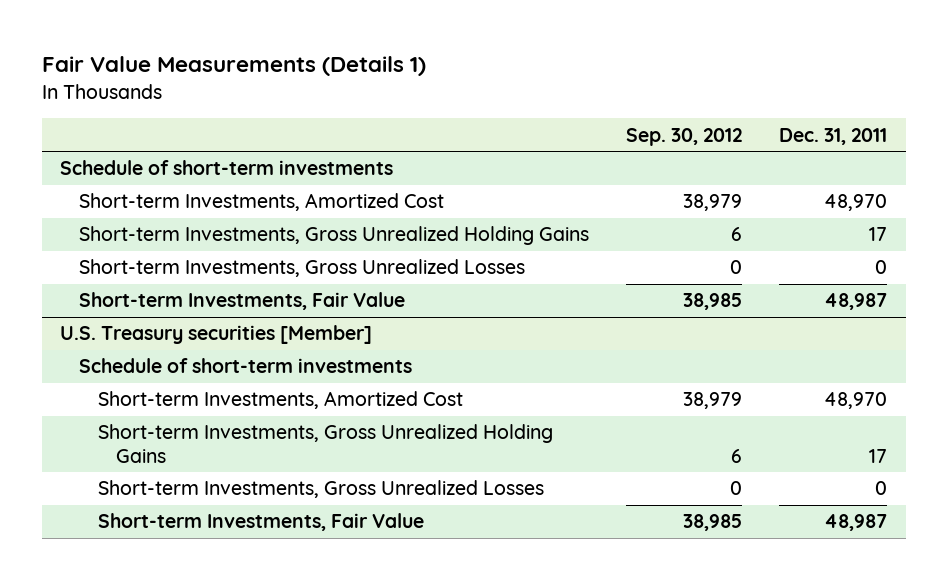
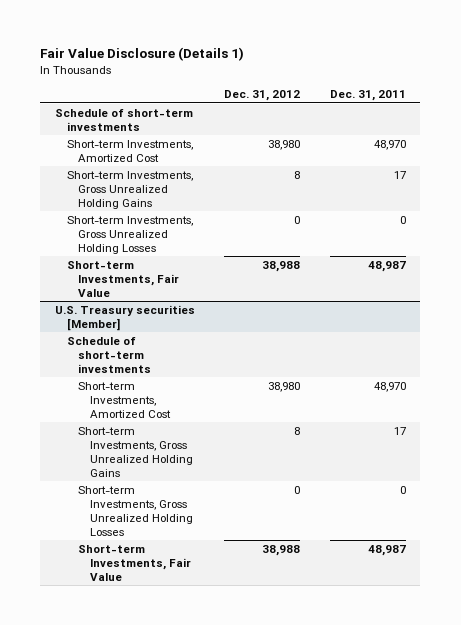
[41,56,426,77] Fair Value Measurements (Details 1) -> [40,47,245,62] Fair Value Disclosure (Details 1)
[626,127,743,146] Sep. 30, 2012 -> none
none -> [224,90,301,102] Dec. 31, 2012
[78,259,525,278] Short-term Investments, Gross Unrealized Losses -> [66,215,193,254] Short-term Investments, Gross Unrealized Holding Losses
[97,480,544,499] Short-term Investments, Gross Unrealized Losses -> [78,485,193,536] Short-term Investments, Gross Unrealized Holding Losses

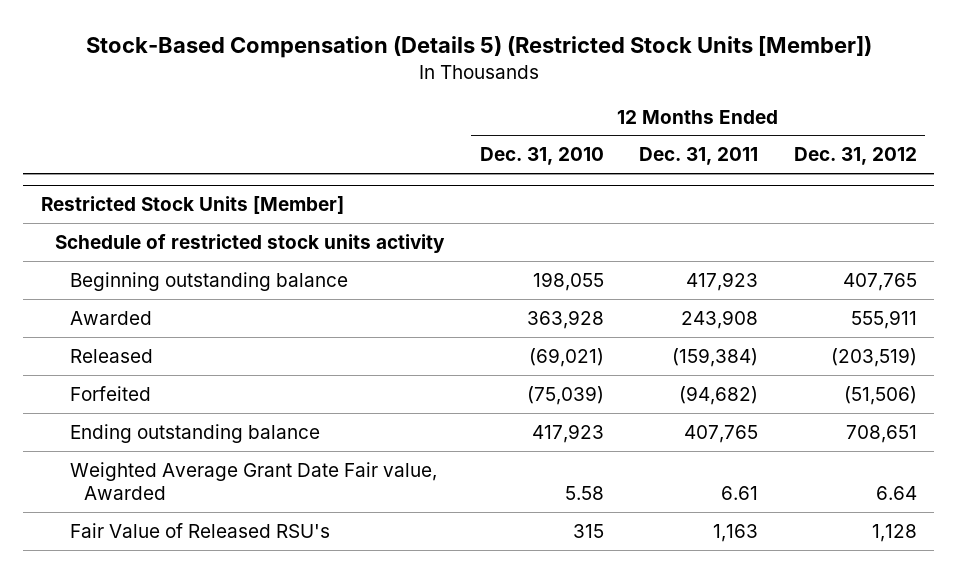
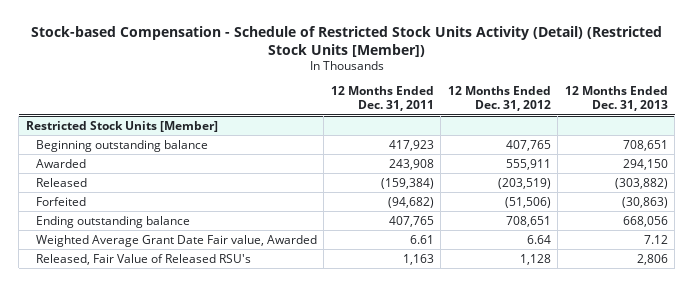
[85,36,872,59] Stock-Based Compensation (Details 5) (Restricted Stock Units [Member]) -> [30,25,662,57] Stock-based Compensation - Schedule of Restricted Stock Units Activity (Detail) (Restricted Stock Units [Member])
[479,147,604,166] Dec. 31, 2010 -> none
none -> [564,86,668,112] 12 Months Ended Dec. 31, 2013
[55,233,446,253] Schedule of restricted stock units activity -> none
[69,522,330,538] Fair Value of Released RSU's -> [35,253,251,265] Released, Fair Value of Released RSU's

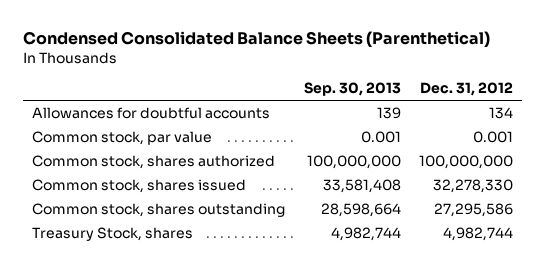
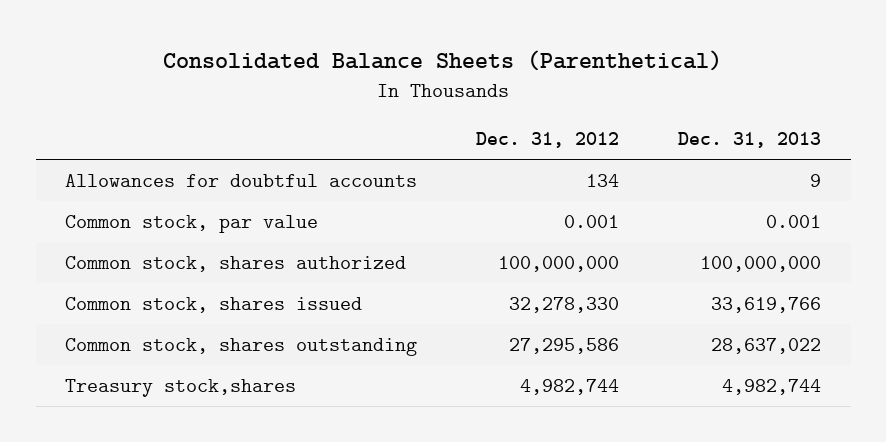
[22,31,490,48] Condensed Consolidated Balance Sheets (Parenthetical) -> [163,50,723,72] Consolidated Balance Sheets (Parenthetical)
[303,82,401,97] Sep. 30, 2013 -> none
none -> [678,132,822,149] Dec. 31, 2013
[31,226,193,241] Treasury Stock, shares -> [65,378,297,397] Treasury stock,shares

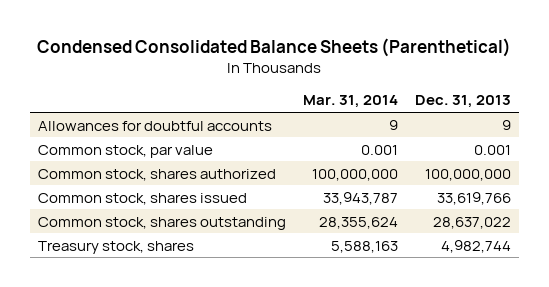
[163,50,723,72] Consolidated Balance Sheets (Parenthetical) -> [37,38,512,58] Condensed Consolidated Balance Sheets (Parenthetical)
[476,132,620,149] Dec. 31, 2012 -> none
none -> [302,95,398,109] Mar. 31, 2014
[65,378,297,397] Treasury stock,shares -> [38,240,195,254] Treasury stock, shares

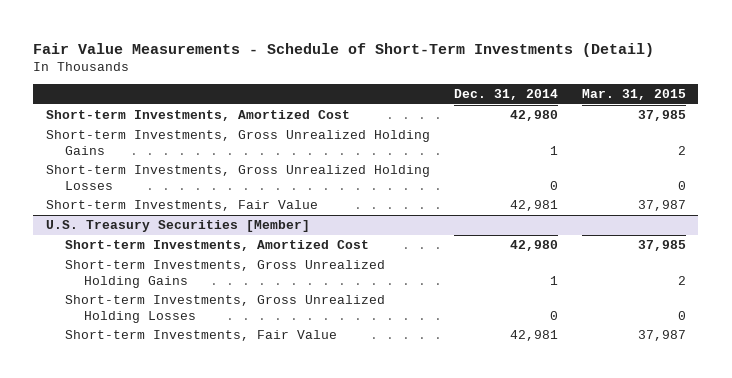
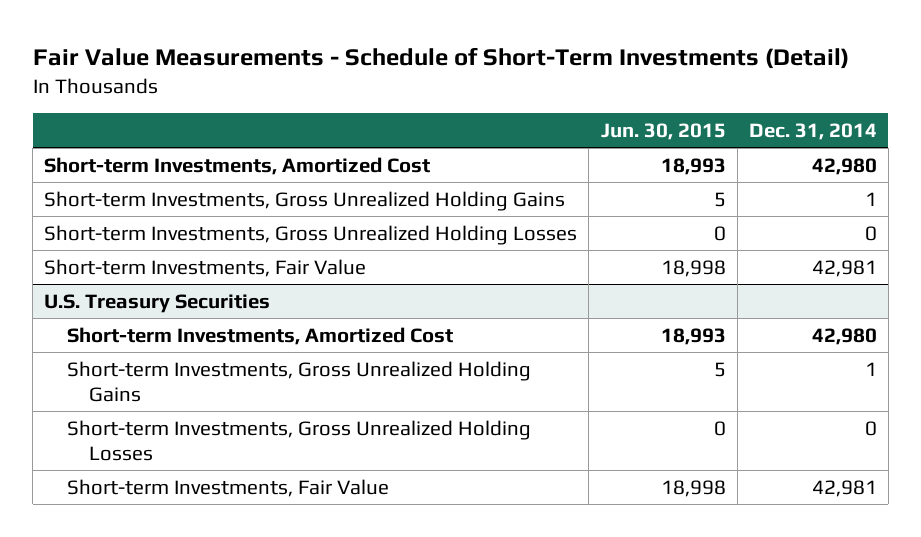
[582,89,687,101] Mar. 31, 2015 -> none
none -> [600,122,726,140] Jun. 30, 2015
[45,220,310,233] U.S. Treasury Securities [Member] -> [44,293,271,313] U.S. Treasury Securities

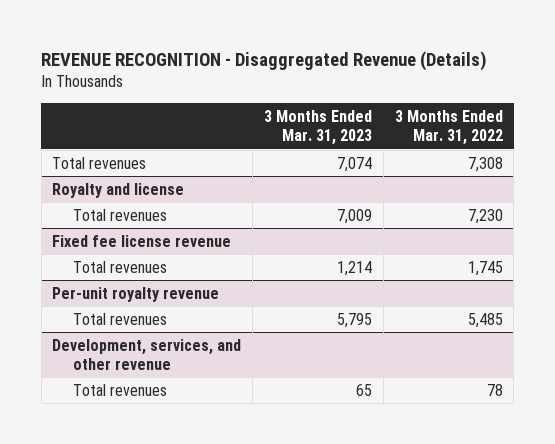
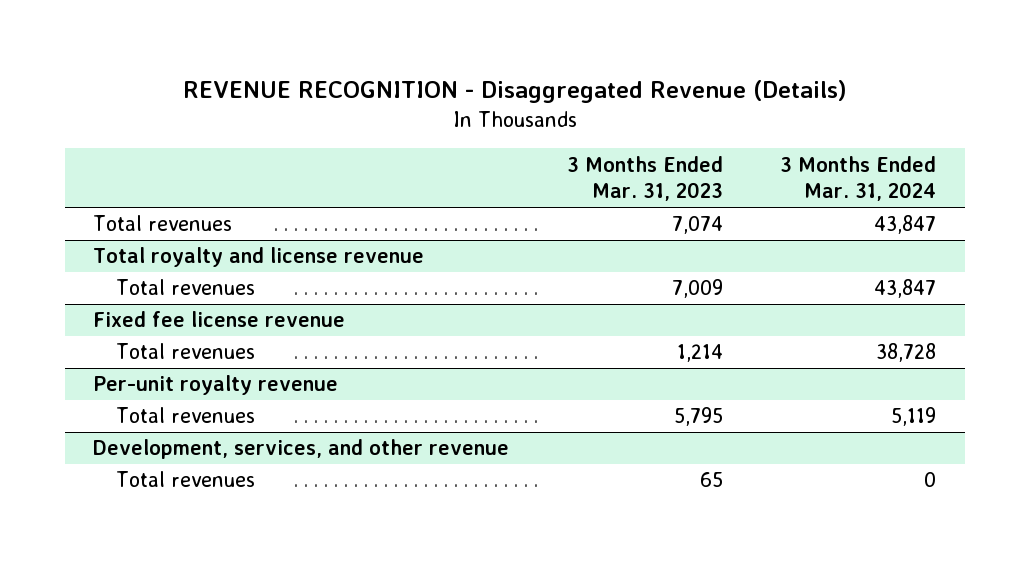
[394,109,503,146] 3 Months Ended Mar. 31, 2022 -> none
none -> [780,155,937,202] 3 Months Ended Mar. 31, 2024
[52,182,185,198] Royalty and license -> [93,247,425,268] Total royalty and license revenue

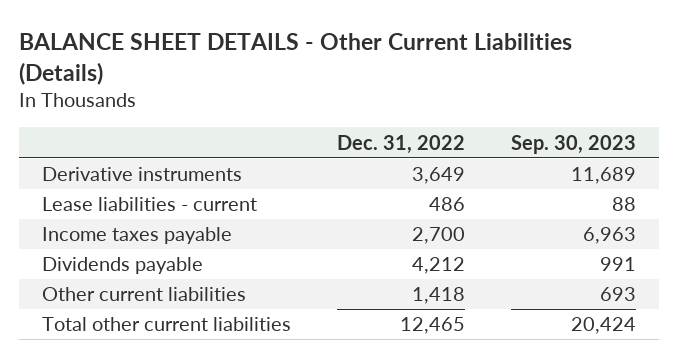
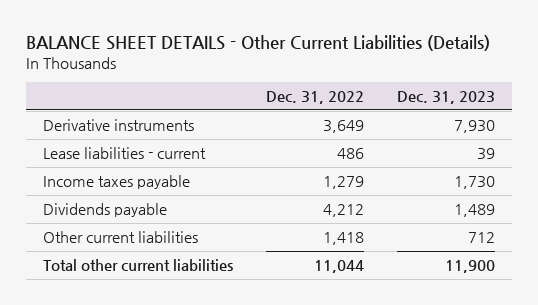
[510,134,636,154] Sep. 30, 2023 -> none
none -> [397,90,496,104] Dec. 31, 2023
[411,227,465,245] 2,700 -> [323,175,365,189] 1,279
[399,317,465,335] 12,465 -> [314,259,365,273] 11,044

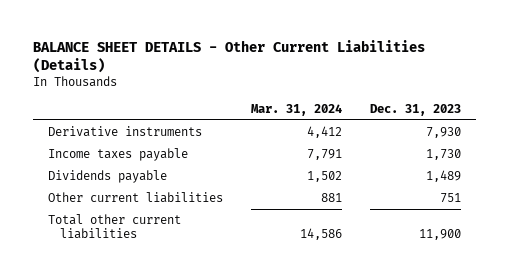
[266,90,365,104] Dec. 31, 2022 -> none
none -> [251,103,343,116] Mar. 31, 2024
[42,146,206,159] Lease liabilities - current -> none
[468,231,496,243] 712 -> [440,193,462,204] 751

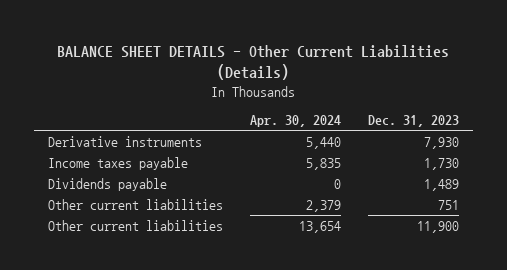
[251,103,343,116] Mar. 31, 2024 -> none
none -> [249,115,341,128] Apr. 30, 2024
[47,214,181,240] Total other current liabilities -> [47,219,223,231] Other current liabilities

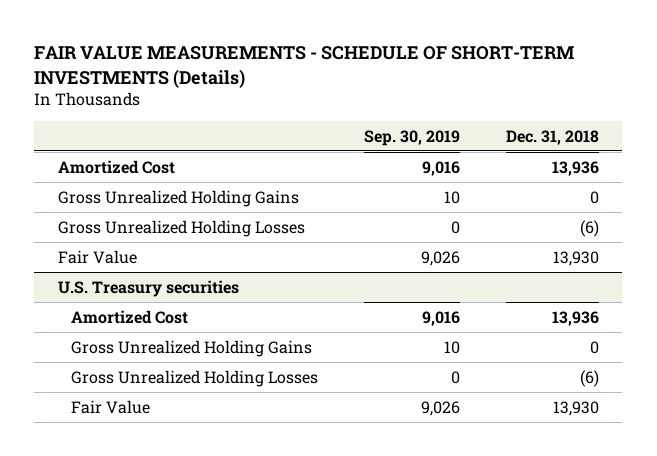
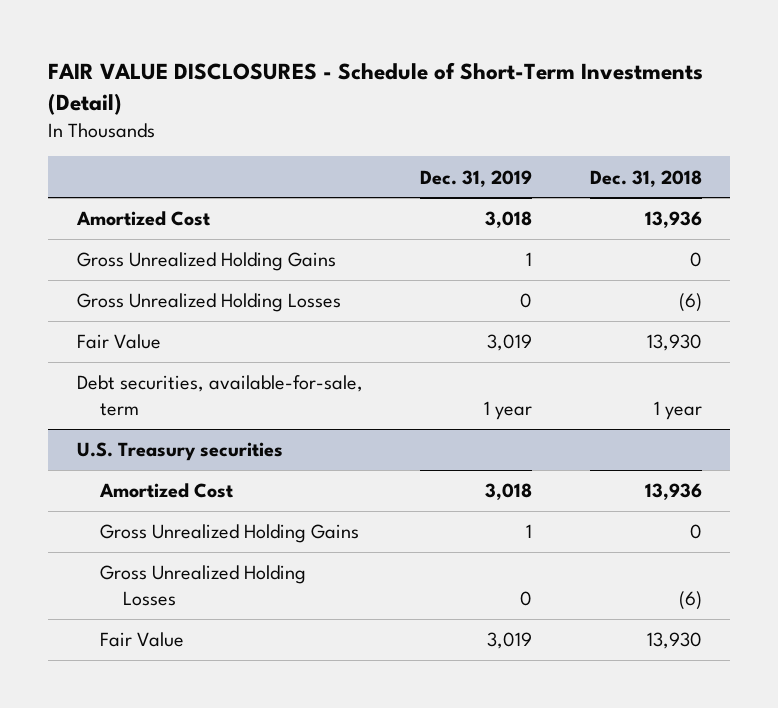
[34,46,575,88] FAIR VALUE MEASUREMENTS - SCHEDULE OF SHORT-TERM INVESTMENTS (Details) -> [47,61,703,115] FAIR VALUE DISCLOSURES - Schedule of Short-Term Investments (Detail)
[363,129,460,146] Sep. 30, 2019 -> none
none -> [420,169,533,187] Dec. 31, 2019
none -> [76,375,363,416] Debt securities, available-for-sale, term

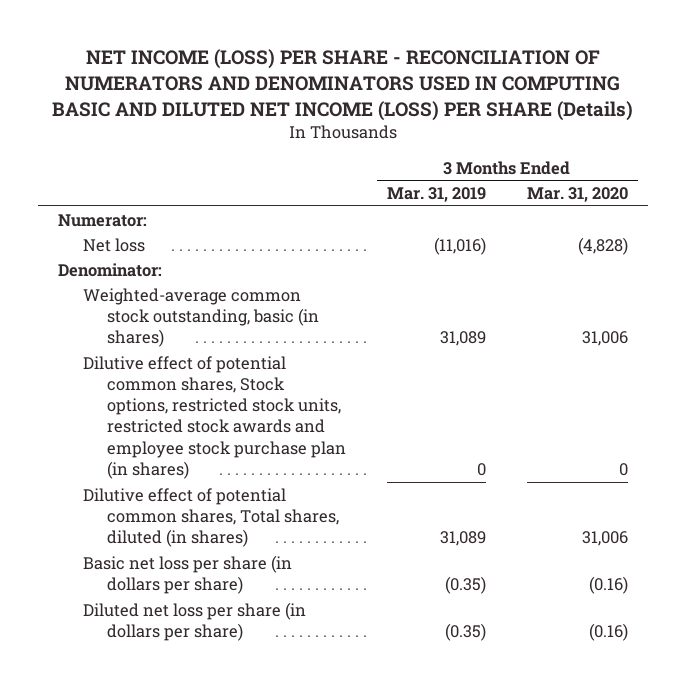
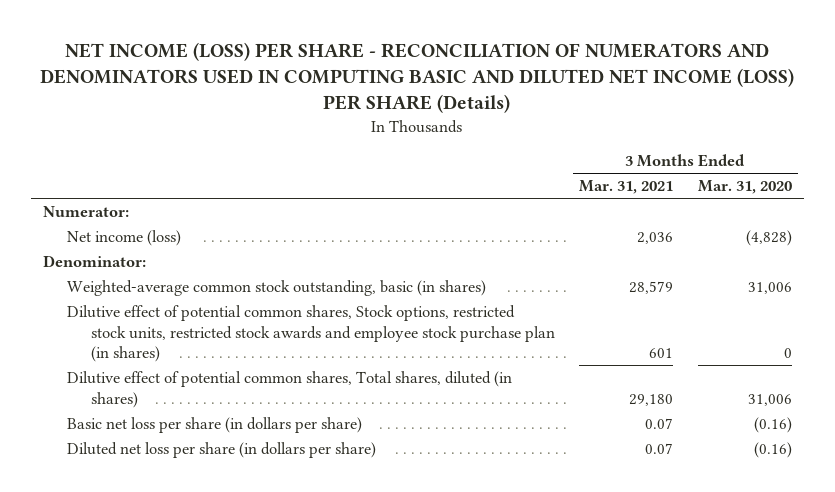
[387,187,487,203] Mar. 31, 2019 -> none
none -> [579,180,674,195] Mar. 31, 2021
[82,237,145,252] Net loss -> [67,229,182,246] Net income (loss)

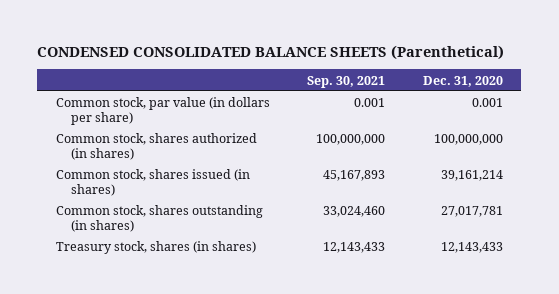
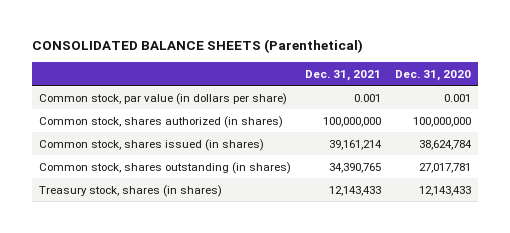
[37,44,505,60] CONDENSED CONSOLIDATED BALANCE SHEETS (Parenthetical) -> [32,39,364,54] CONSOLIDATED BALANCE SHEETS (Parenthetical)
[307,75,386,88] Sep. 30, 2021 -> none
none -> [305,69,382,81] Dec. 31, 2021
[440,170,503,182] 39,161,214 -> [419,139,473,150] 38,624,784

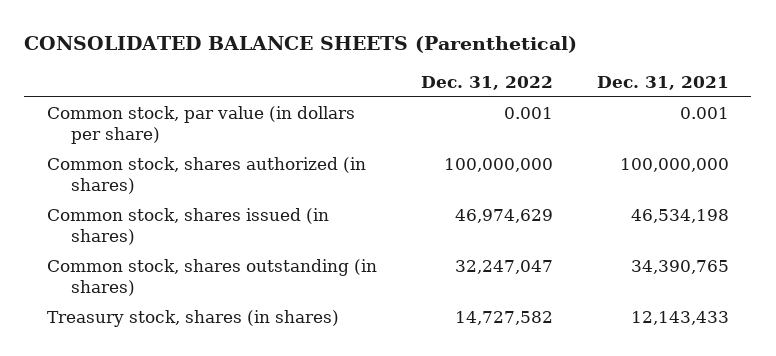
[395,69,472,81] Dec. 31, 2020 -> none
none -> [420,75,553,90] Dec. 31, 2022
[329,139,383,150] 39,161,214 -> [631,209,730,224] 46,534,198

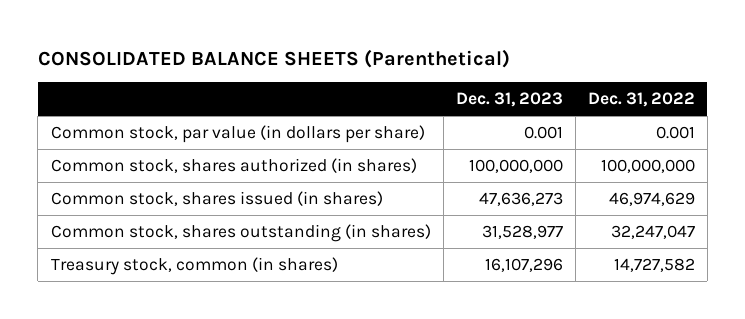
[597,75,730,90] Dec. 31, 2021 -> none
none -> [455,92,563,108] Dec. 31, 2023
[46,310,339,328] Treasury stock, shares (in shares) -> [50,257,338,276] Treasury stock, common (in shares)

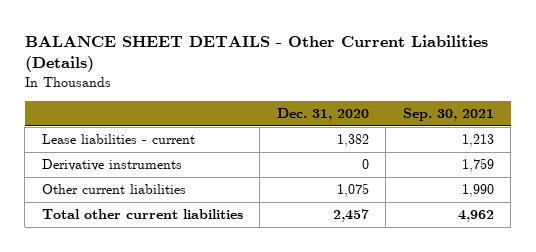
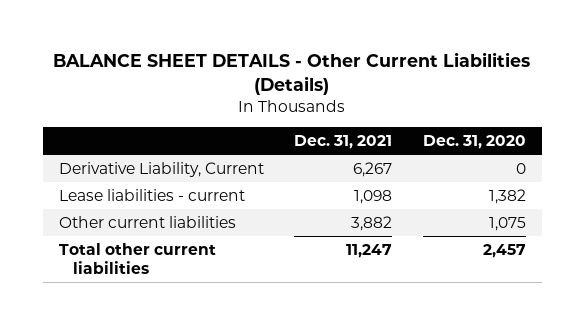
[402,108,494,122] Sep. 30, 2021 -> none
none -> [294,135,393,150] Dec. 31, 2021
none -> [58,161,264,177] Derivative Liability, Current
[41,159,182,172] Derivative instruments -> none

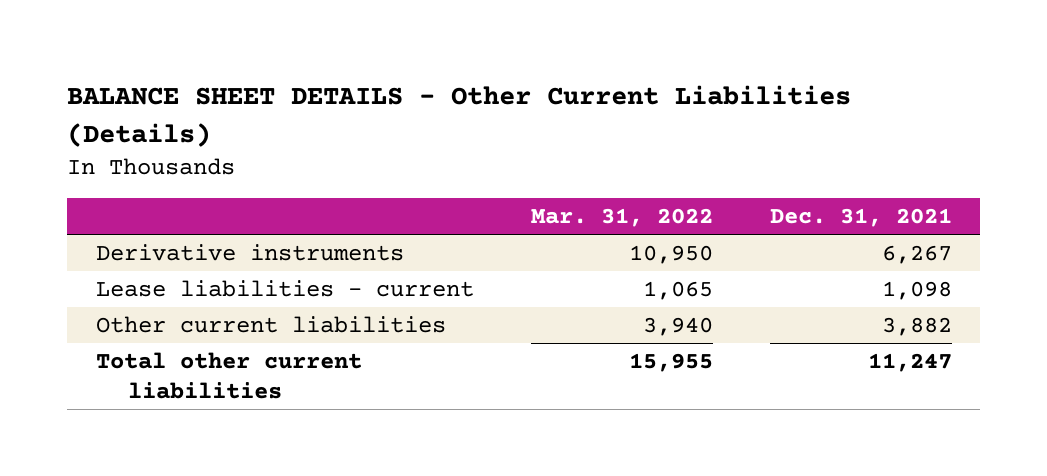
[423,135,527,150] Dec. 31, 2020 -> none
none -> [530,208,713,228] Mar. 31, 2022
[58,161,264,177] Derivative Liability, Current -> [95,243,404,261] Derivative instruments

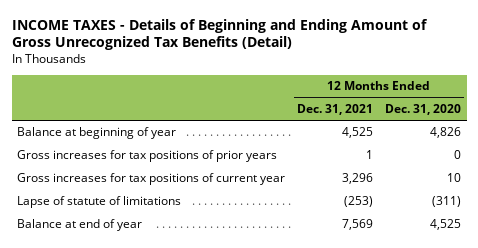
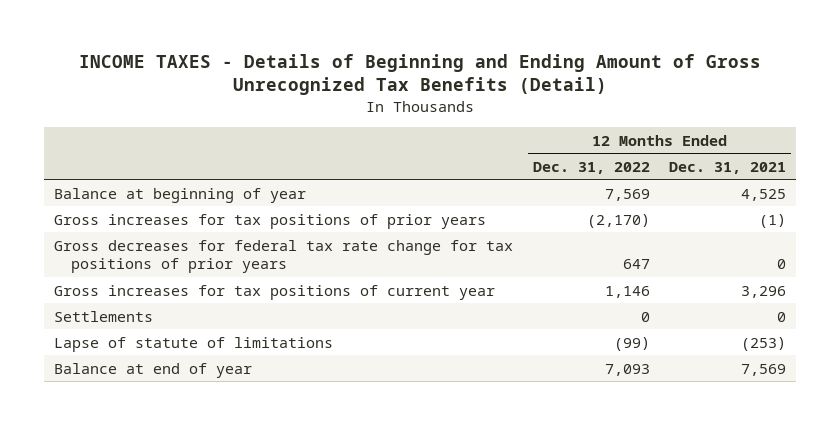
[384,103,461,115] Dec. 31, 2020 -> none
none -> [532,161,650,174] Dec. 31, 2022
[366,150,374,160] 1 -> [759,213,787,228] (1)
none -> [53,239,513,273] Gross decreases for federal tax rate change for tax positions of prior years
none -> [53,310,153,322] Settlements

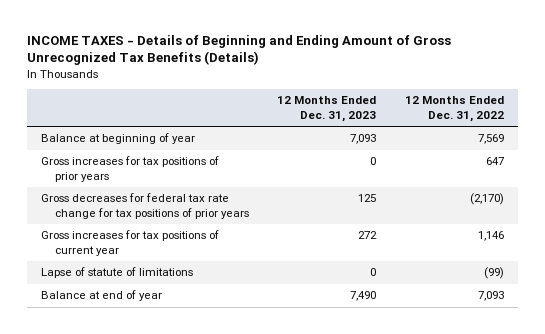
[79,53,762,96] INCOME TAXES - Details of Beginning and Ending Amount of Gross Unrecognized Tax Benefits (Detail) -> [26,34,451,66] INCOME TAXES - Details of Beginning and Ending Amount of Gross Unrecognized Tax Benefits (Details)
[669,161,787,174] Dec. 31, 2021 -> none
none -> [277,96,377,123] 12 Months Ended Dec. 31, 2023
[586,213,650,228] (2,170) -> [485,157,504,166] 647
[622,258,650,269] 647 -> [469,193,504,206] (2,170)
[53,310,153,322] Settlements -> none

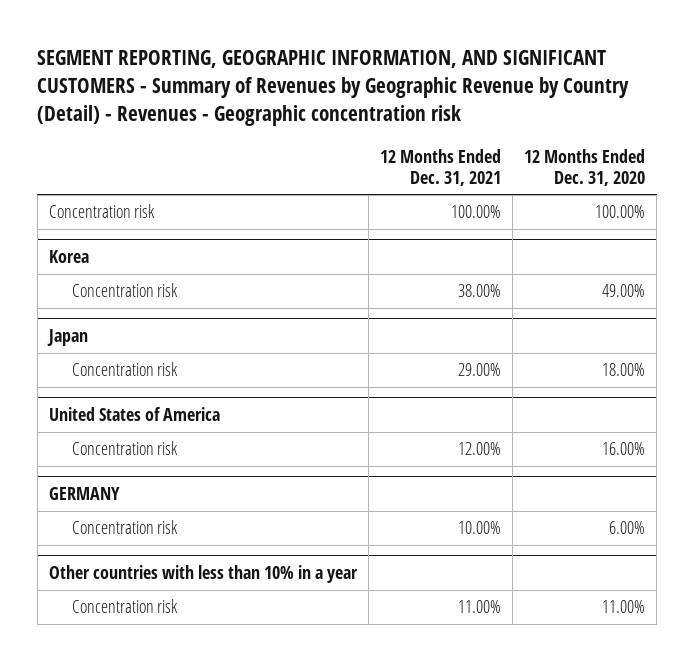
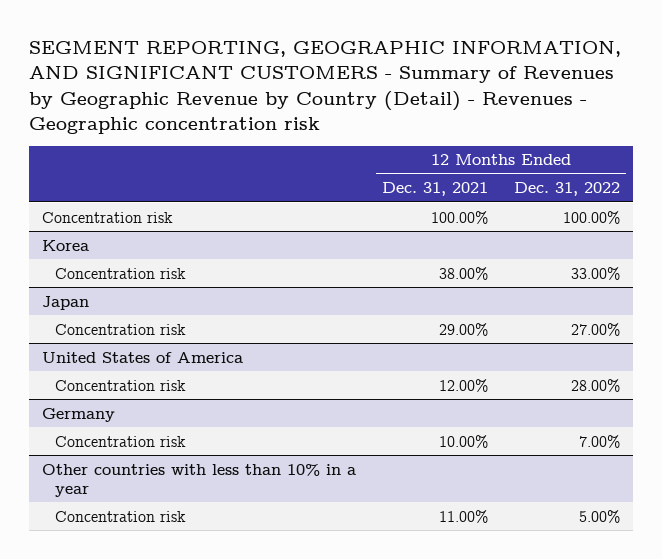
[524,148,646,186] 12 Months Ended Dec. 31, 2020 -> none
none -> [513,182,620,197] Dec. 31, 2022
[48,486,120,500] GERMANY -> [42,407,116,422] Germany

